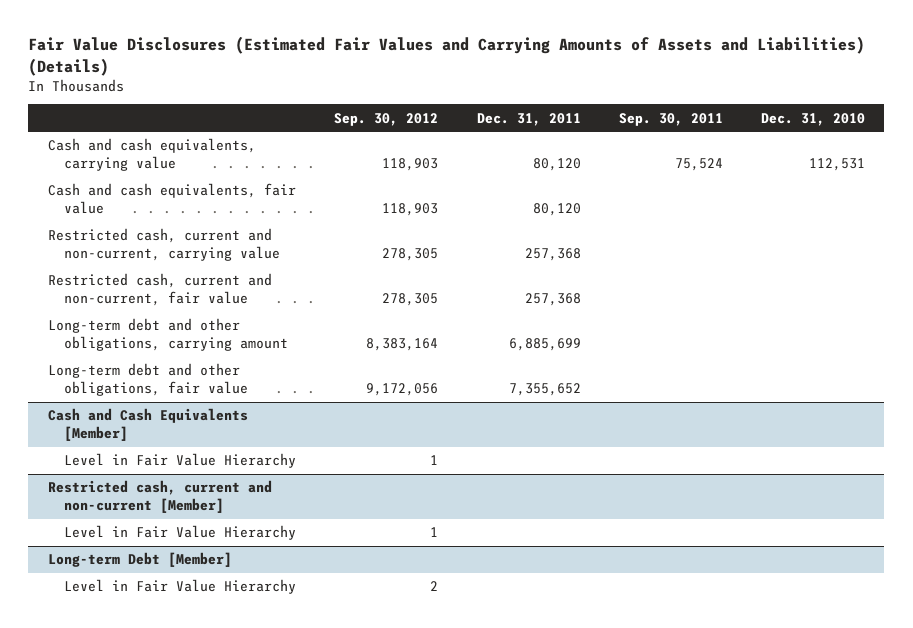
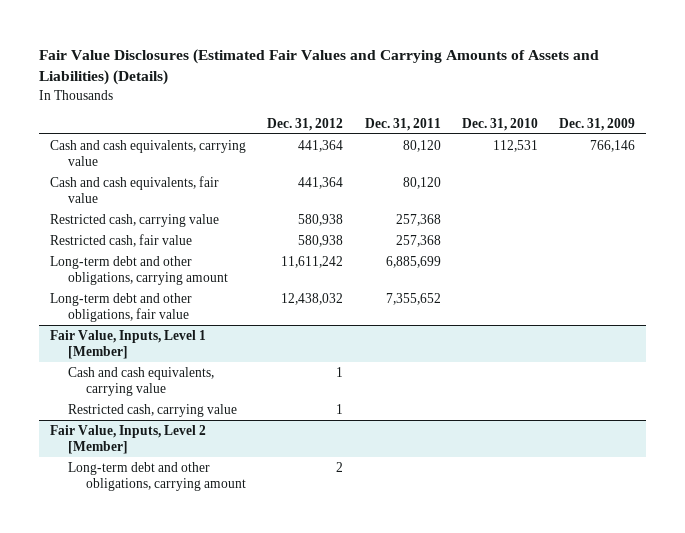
[334,112,439,126] Sep. 30, 2012 -> none
[618,112,723,126] Sep. 30, 2011 -> none
none -> [267,117,344,131] Dec. 31, 2012
none -> [559,117,636,131] Dec. 31, 2009
[47,228,281,262] Restricted cash, current and non-current, carrying value -> [50,213,220,227] Restricted cash, carrying value
[47,273,272,307] Restricted cash, current and non-current, fair value -> [50,233,193,247] Restricted cash, fair value
[47,408,248,442] Cash and Cash Equivalents [Member] -> none
[64,453,297,469] Level in Fair Value Hierarchy -> none
[47,480,272,514] Restricted cash, current and non-current [Member] -> none
[64,525,297,541] Level in Fair Value Hierarchy -> none
[47,552,232,568] Long-term Debt [Member] -> none
[64,579,297,595] Level in Fair Value Hierarchy -> none
none -> [50,329,207,359] Fair Value, Inputs, Level 1 [Member]
none -> [67,366,214,396] Cash and cash equivalents, carrying value
none -> [67,403,237,417] Restricted cash, carrying value
none -> [50,424,207,454] Fair Value, Inputs, Level 2 [Member]
none -> [67,461,246,491] Long-term debt and other obligations, carrying amount

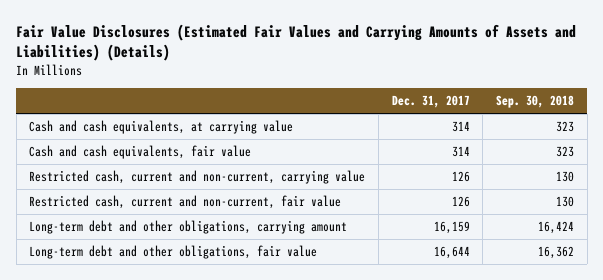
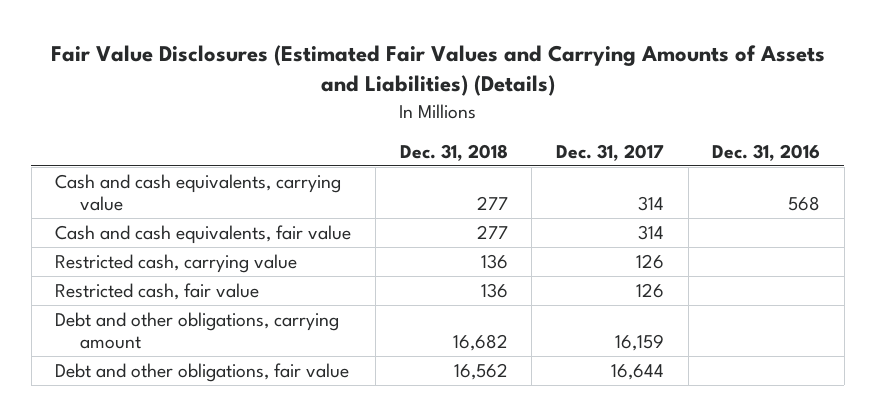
[496,95,575,109] Sep. 30, 2018 -> none
none -> [399,143,508,161] Dec. 31, 2018
none -> [712,143,821,161] Dec. 31, 2016
[29,120,294,135] Cash and cash equivalents, at carrying value -> [55,173,342,212] Cash and cash equivalents, carrying value
[29,170,366,185] Restricted cash, current and non-current, carrying value -> [55,253,298,273] Restricted cash, carrying value
[29,195,342,210] Restricted cash, current and non-current, fair value -> [55,282,260,300] Restricted cash, fair value
[29,220,348,235] Long-term debt and other obligations, carrying amount -> [55,311,340,350] Debt and other obligations, carrying amount
[29,245,318,260] Long-term debt and other obligations, fair value -> [55,362,350,382] Debt and other obligations, fair value

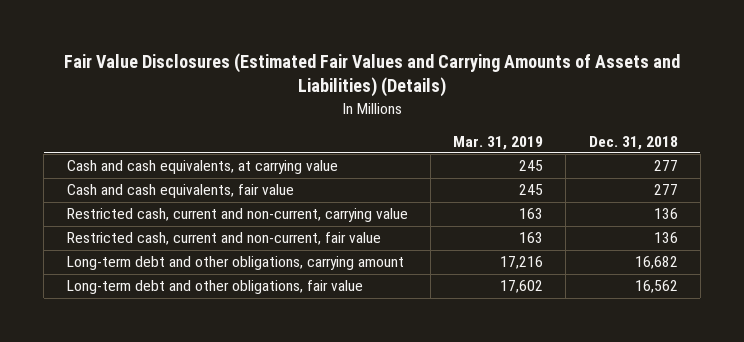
[555,143,664,161] Dec. 31, 2017 -> none
[712,143,821,161] Dec. 31, 2016 -> none
none -> [453,135,544,150] Mar. 31, 2019
[55,173,342,212] Cash and cash equivalents, carrying value -> [66,160,338,175] Cash and cash equivalents, at carrying value
[55,253,298,273] Restricted cash, carrying value -> [66,208,408,223] Restricted cash, current and non-current, carrying value
[55,282,260,300] Restricted cash, fair value -> [66,232,381,246] Restricted cash, current and non-current, fair value
[55,311,340,350] Debt and other obligations, carrying amount -> [66,256,404,271] Long-term debt and other obligations, carrying amount
[55,362,350,382] Debt and other obligations, fair value -> [66,280,363,295] Long-term debt and other obligations, fair value

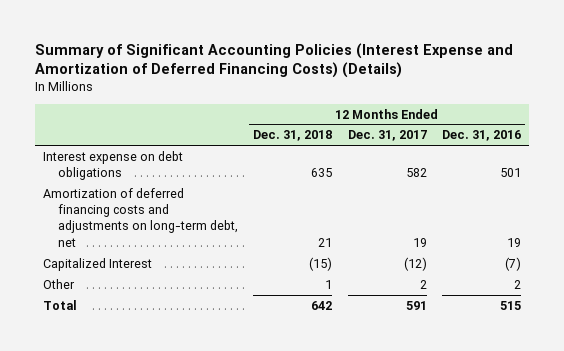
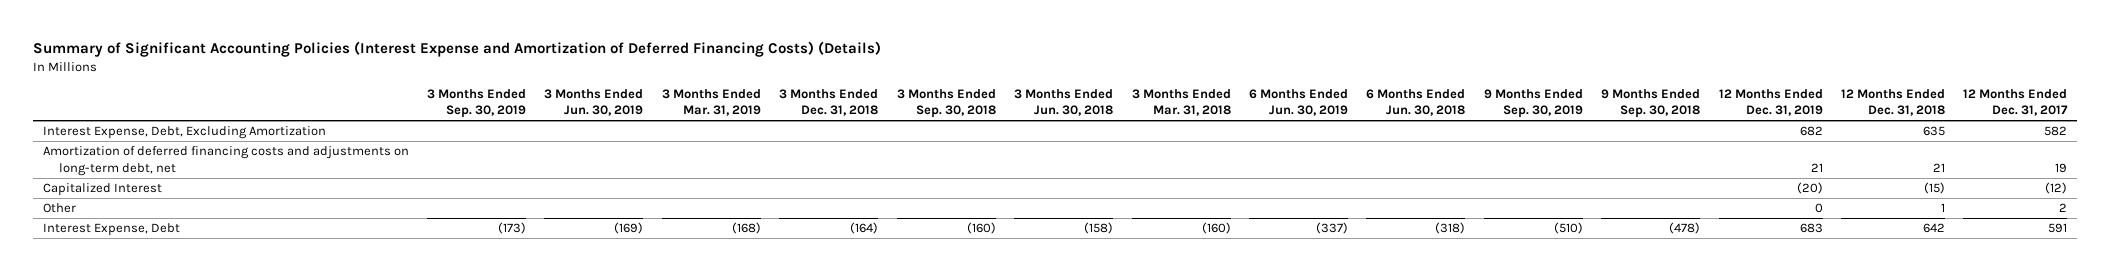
[442,130,522,142] Dec. 31, 2016 -> none
none -> [426,89,526,119] 3 Months Ended Sep. 30, 2019
none -> [544,89,644,117] 3 Months Ended Jun. 30, 2019
none -> [661,89,761,117] 3 Months Ended Mar. 31, 2019
none -> [779,89,879,117] 3 Months Ended Dec. 31, 2018
none -> [896,89,996,119] 3 Months Ended Sep. 30, 2018
none -> [1014,89,1114,117] 3 Months Ended Jun. 30, 2018
none -> [1131,89,1231,117] 3 Months Ended Mar. 31, 2018
none -> [1248,89,1348,117] 6 Months Ended Jun. 30, 2019
none -> [1366,89,1466,117] 6 Months Ended Jun. 30, 2018
none -> [1483,89,1583,119] 9 Months Ended Sep. 30, 2019
none -> [1601,89,1701,119] 9 Months Ended Sep. 30, 2018
none -> [1718,89,1823,117] 12 Months Ended Dec. 31, 2019
[42,150,183,181] Interest expense on debt obligations -> [42,126,326,140] Interest Expense, Debt, Excluding Amortization
[42,299,77,310] Total -> [42,223,180,237] Interest Expense, Debt

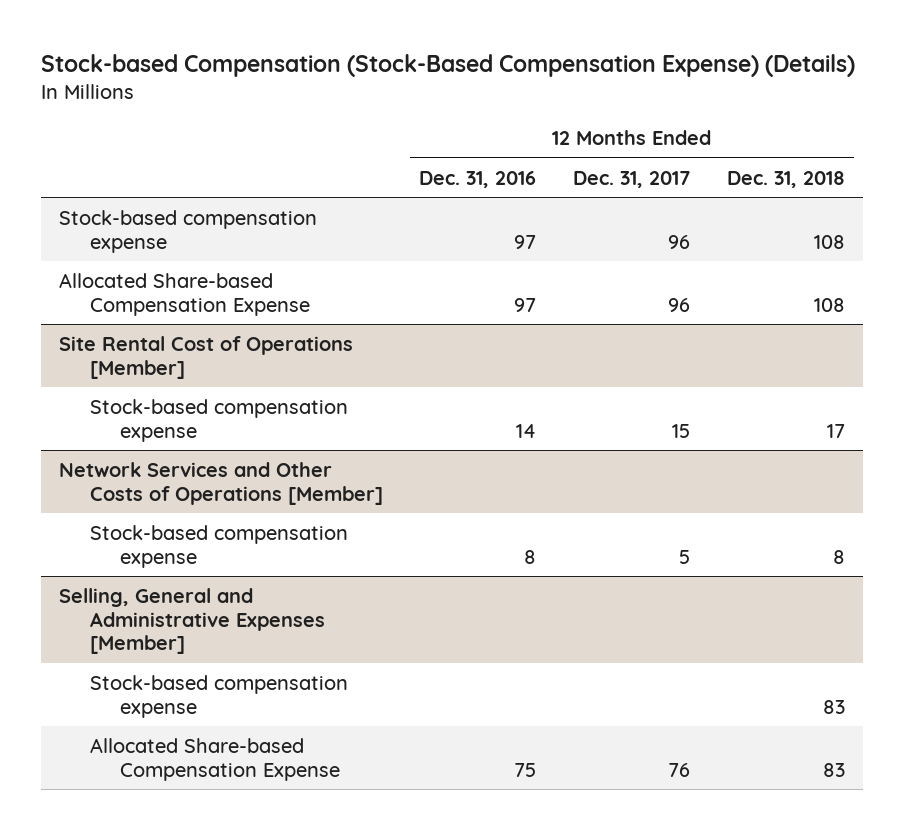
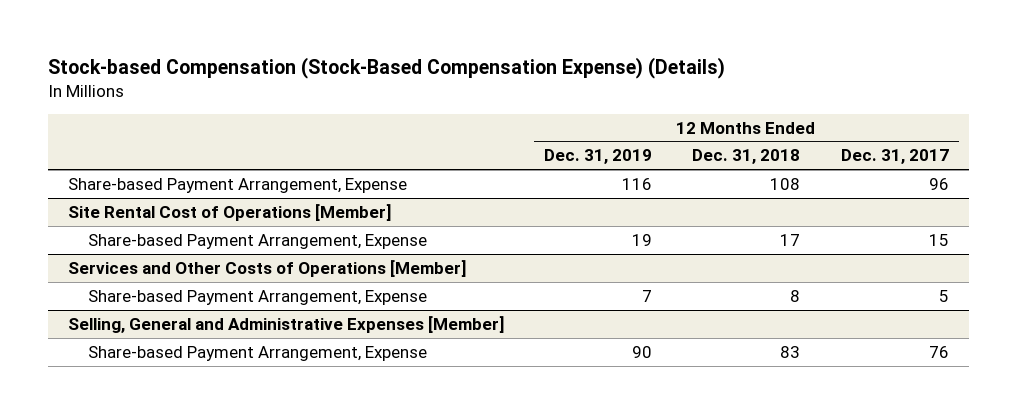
[419,170,537,188] Dec. 31, 2016 -> none
none -> [544,149,653,165] Dec. 31, 2019
[59,209,318,253] Stock-based compensation expense -> none
[59,272,310,316] Allocated Share-based Compensation Expense -> [67,177,407,193] Share-based Payment Arrangement, Expense
[89,524,348,568] Stock-based compensation expense -> none
[89,398,348,442] Stock-based compensation expense -> [88,233,428,249] Share-based Payment Arrangement, Expense
[59,461,383,505] Network Services and Other Costs of Operations [Member] -> [67,259,466,277] Services and Other Costs of Operations [Member]
none -> [88,289,428,305] Share-based Payment Arrangement, Expense
[89,674,348,718] Stock-based compensation expense -> none
[89,737,340,781] Allocated Share-based Compensation Expense -> [88,345,428,361] Share-based Payment Arrangement, Expense

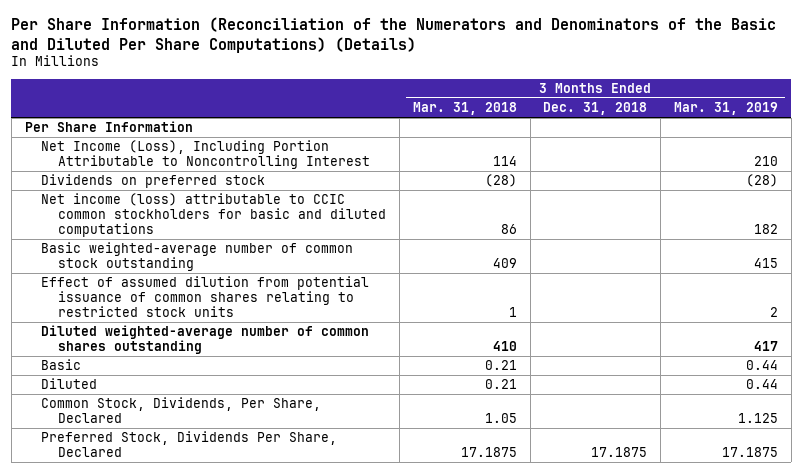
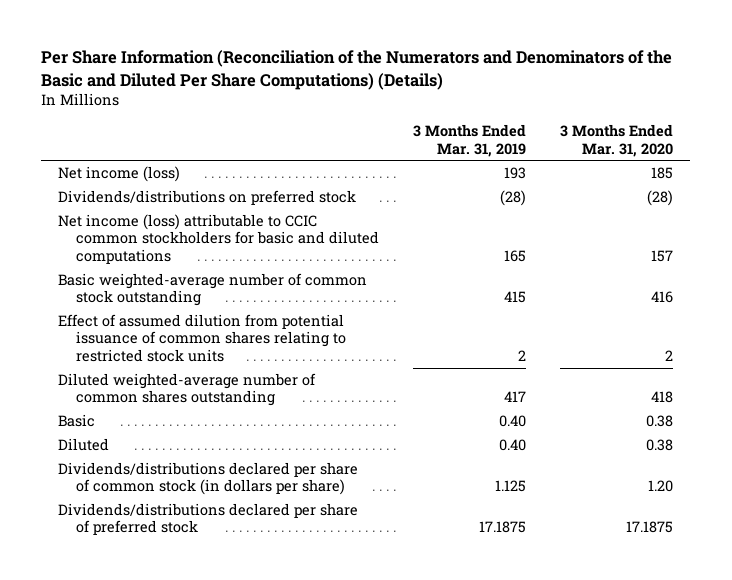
[412,102,517,116] Mar. 31, 2018 -> none
[543,102,648,116] Dec. 31, 2018 -> none
none -> [560,124,674,157] 3 Months Ended Mar. 31, 2020
[24,121,193,133] Per Share Information -> none
[41,140,371,169] Net Income (Loss), Including Portion Attributable to Noncontrolling Interest -> [58,166,181,183] Net income (loss)
[754,155,779,166] 210 -> [504,167,527,180] 193
[41,174,266,189] Dividends on preferred stock -> [58,190,357,206] Dividends/distributions on preferred stock
[754,223,779,234] 182 -> [504,249,527,262] 165
[746,360,779,371] 0.44 -> [499,415,527,428] 0.40
[746,379,779,390] 0.44 -> [499,439,527,452] 0.40
[41,397,322,423] Common Stock, Dividends, Per Share, Declared -> [58,462,359,496] Dividends/distributions declared per share of common stock (in dollars per share)
[41,431,338,457] Preferred Stock, Dividends Per Share, Declared -> [58,503,359,536] Dividends/distributions declared per share of preferred stock

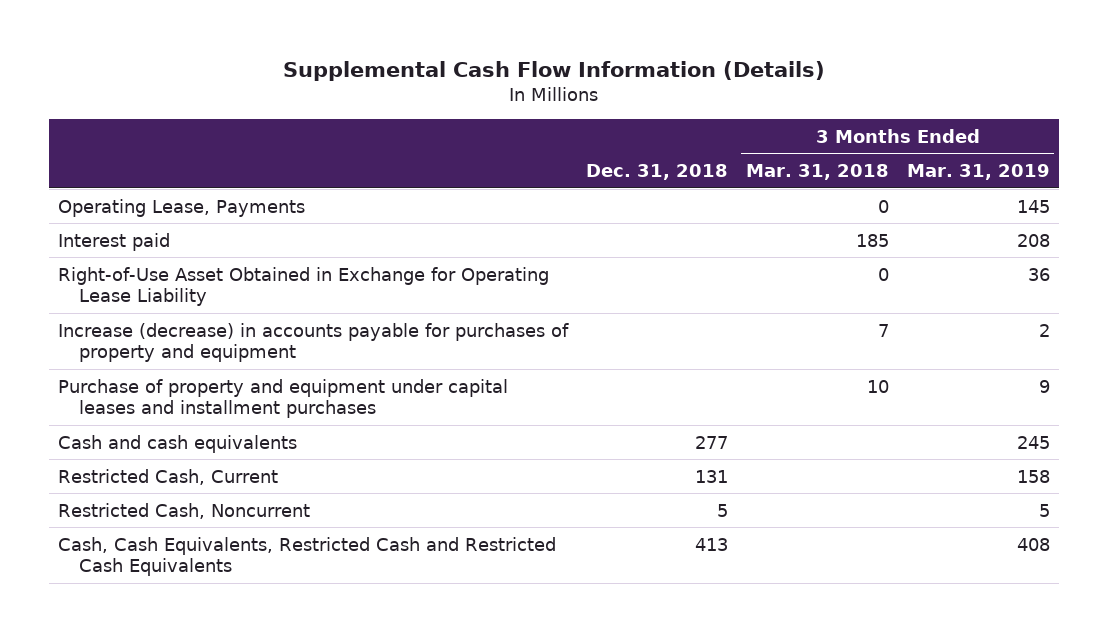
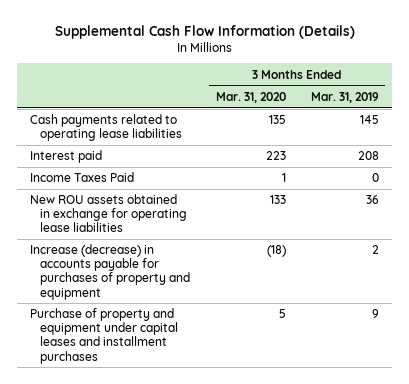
[585,164,728,181] Dec. 31, 2018 -> none
[745,164,889,181] Mar. 31, 2018 -> none
none -> [215,91,286,103] Mar. 31, 2020
[57,198,305,217] Operating Lease, Payments -> [30,114,183,142] Cash payments related to operating lease liabilities
none -> [30,172,135,183] Income Taxes Paid
[57,266,549,307] Right-of-Use Asset Obtained in Exchange for Operating Lease Liability -> [30,194,188,233] New ROU assets obtained in exchange for operating lease liabilities
[57,434,297,453] Cash and cash equivalents -> none
[57,468,278,485] Restricted Cash, Current -> none
[57,502,310,519] Restricted Cash, Noncurrent -> none
[57,536,556,577] Cash, Cash Equivalents, Restricted Cash and Restricted Cash Equivalents -> none

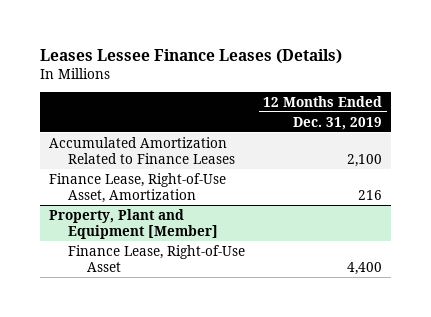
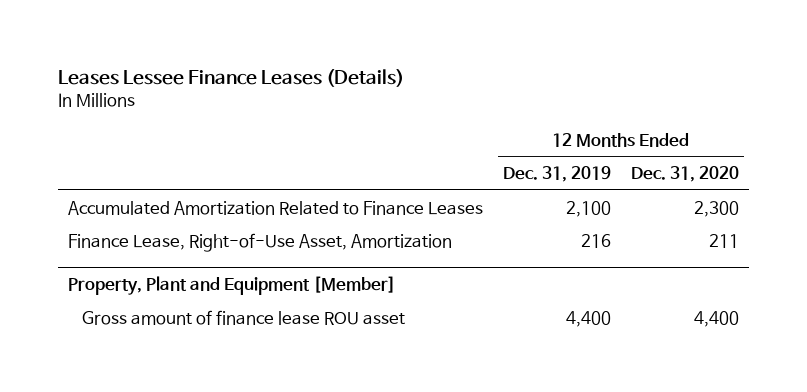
none -> [630,166,739,183] Dec. 31, 2020
[67,244,245,272] Finance Lease, Right-of-Use Asset -> [82,309,406,325] Gross amount of finance lease ROU asset

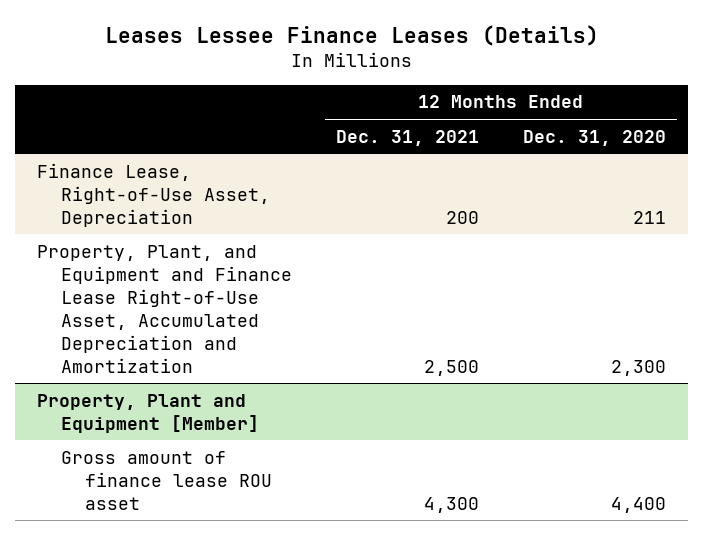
[502,166,611,183] Dec. 31, 2019 -> none
none -> [336,129,480,146] Dec. 31, 2021
[67,200,483,215] Accumulated Amortization Related to Finance Leases -> none
[67,232,452,252] Finance Lease, Right-of-Use Asset, Amortization -> [37,162,271,227] Finance Lease, Right-of-Use Asset, Depreciation
none -> [37,244,293,373] Property, Plant, and Equipment and Finance Lease Right-of-Use Asset, Accumulated Depreciation and Amortization

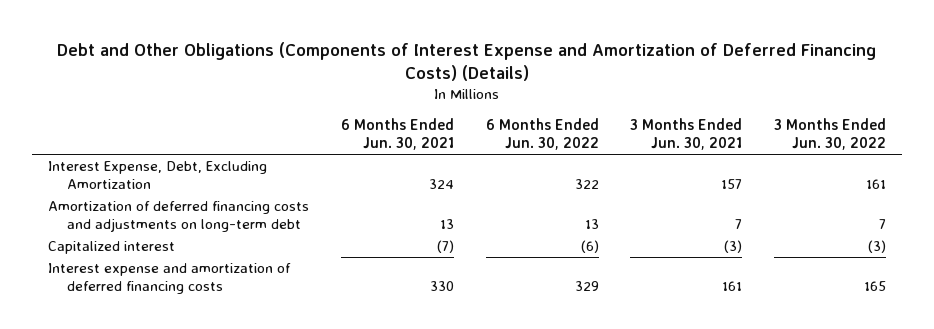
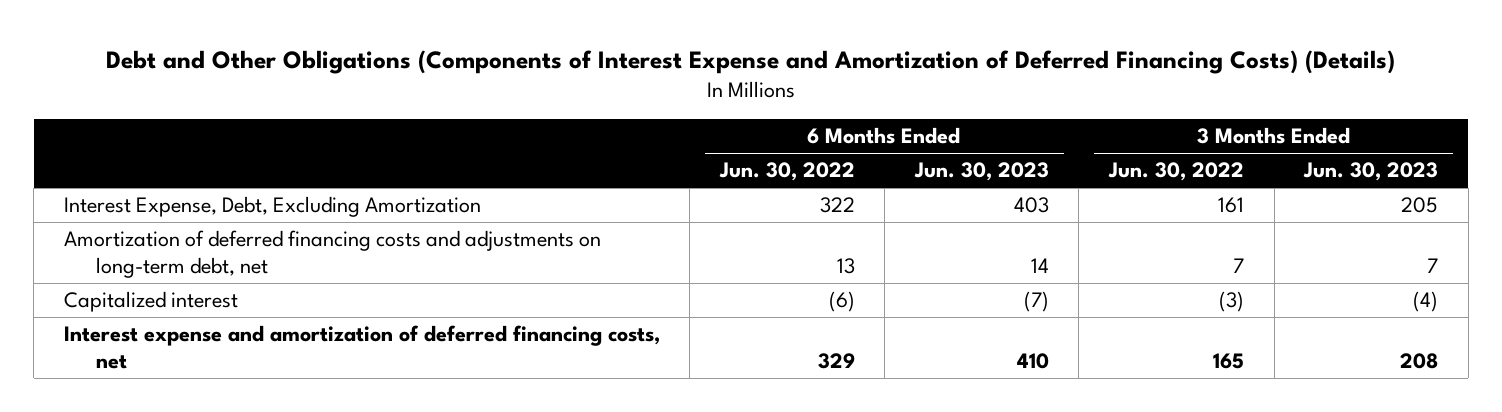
[340,118,454,151] 6 Months Ended Jun. 30, 2021 -> none
[630,118,743,151] 3 Months Ended Jun. 30, 2021 -> none
none -> [913,162,1049,182] Jun. 30, 2023
none -> [1303,162,1439,182] Jun. 30, 2023
[48,201,310,232] Amortization of deferred financing costs and adjustments on long-term debt -> [63,230,601,278] Amortization of deferred financing costs and adjustments on long-term debt, net
[48,263,292,294] Interest expense and amortization of deferred financing costs -> [63,325,660,369] Interest expense and amortization of deferred financing costs, net

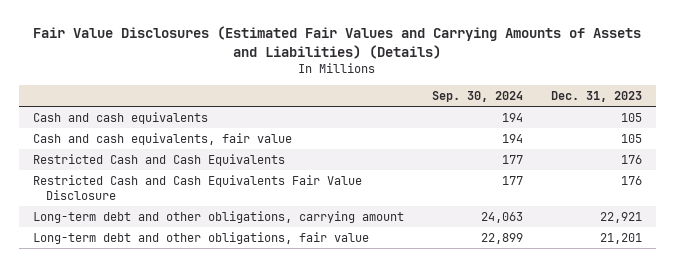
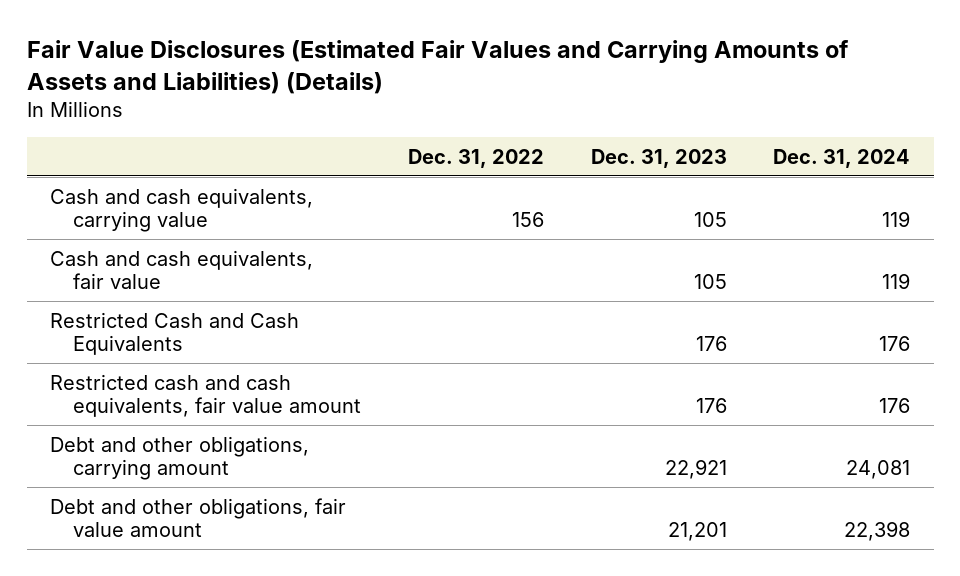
[431,91,523,103] Sep. 30, 2024 -> none
none -> [407,148,544,168] Dec. 31, 2022
none -> [773,148,911,168] Dec. 31, 2024
[32,111,208,124] Cash and cash equivalents -> [50,187,314,233] Cash and cash equivalents, carrying value
[32,174,362,200] Restricted Cash and Cash Equivalents Fair Value Disclosure -> [50,373,362,418] Restricted cash and cash equivalents, fair value amount
[32,210,404,223] Long-term debt and other obligations, carrying amount -> [50,435,310,481] Debt and other obligations, carrying amount
[32,231,369,244] Long-term debt and other obligations, fair value -> [50,497,347,538] Debt and other obligations, fair value amount

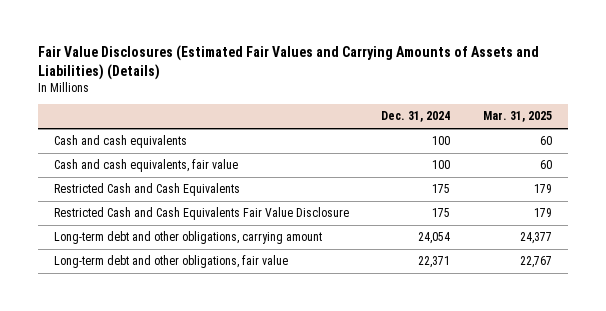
[407,148,544,168] Dec. 31, 2022 -> none
[590,148,727,168] Dec. 31, 2023 -> none
none -> [482,111,552,123] Mar. 31, 2025
[50,187,314,233] Cash and cash equivalents, carrying value -> [54,135,188,149] Cash and cash equivalents
[882,211,911,228] 119 -> [432,136,451,146] 100
[882,273,911,290] 119 -> [432,160,451,170] 100
[879,336,911,352] 176 -> [432,184,451,194] 175
[50,373,362,418] Restricted cash and cash equivalents, fair value amount -> [54,207,350,221] Restricted Cash and Cash Equivalents Fair Value Disclosure
[879,398,911,414] 176 -> [432,208,451,218] 175
[50,435,310,481] Debt and other obligations, carrying amount -> [54,231,323,245] Long-term debt and other obligations, carrying amount
[846,460,911,480] 24,081 -> [418,232,451,245] 24,054
[50,497,347,538] Debt and other obligations, fair value amount -> [54,255,289,269] Long-term debt and other obligations, fair value
[844,521,911,542] 22,398 -> [418,256,451,269] 22,371

